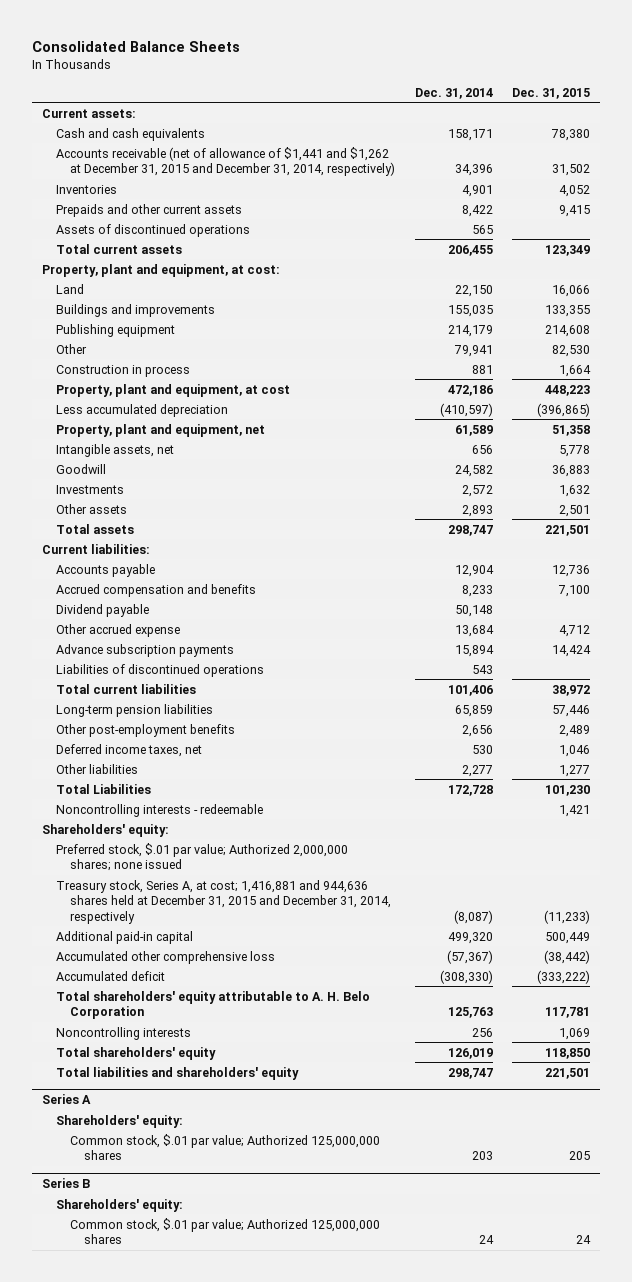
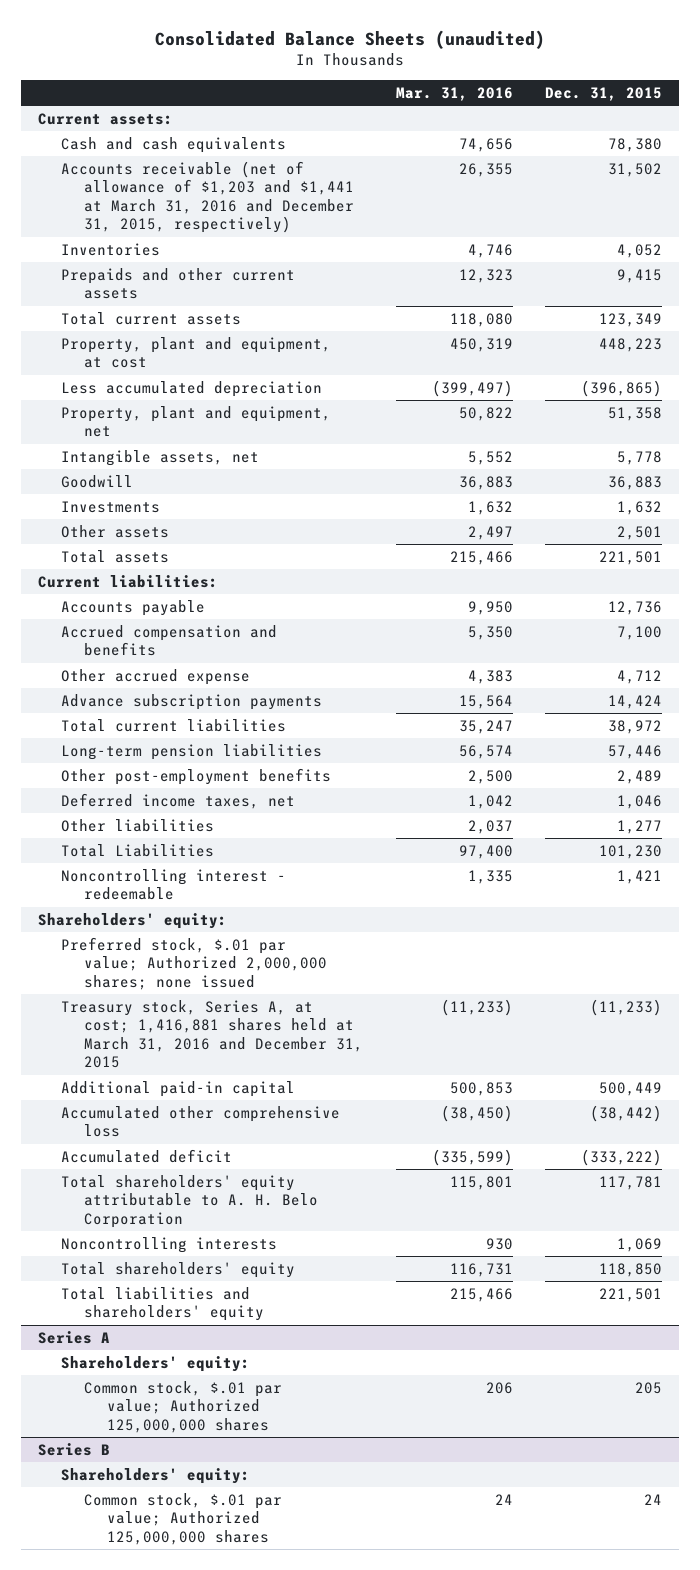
[32,41,241,53] Consolidated Balance Sheets -> [155,29,546,49] Consolidated Balance Sheets (unaudited)
[414,87,493,99] Dec. 31, 2014 -> none
none -> [395,86,513,101] Mar. 31, 2016
[56,146,396,177] Accounts receivable (net of allowance of $1,441 and $1,262 at December 31, 2015 and December 31, 2014, respectively) -> [60,160,355,234] Accounts receivable (net of allowance of $1,203 and $1,441 at March 31, 2016 and December 31, 2015, respectively)
[56,223,251,237] Assets of discontinued operations -> none
[42,263,281,277] Property, plant and equipment, at cost: -> none
[56,283,85,294] Land -> none
[56,303,216,317] Buildings and improvements -> none
[56,323,176,337] Publishing equipment -> none
[56,343,88,354] Other -> none
[56,364,191,377] Construction in process -> none
[56,603,150,617] Dividend payable -> none
[56,663,265,677] Liabilities of discontinued operations -> none
[56,803,264,817] Noncontrolling interests - redeemable -> [60,868,286,901] Noncontrolling interest - redeemable
[56,879,392,924] Treasury stock, Series A, at cost; 1,416,881 and 944,636 shares held at December 31, 2015 and December 31, 2014, respectively -> [60,999,364,1069] Treasury stock, Series A, at cost; 1,416,881 shares held at March 31, 2016 and December 31, 2015

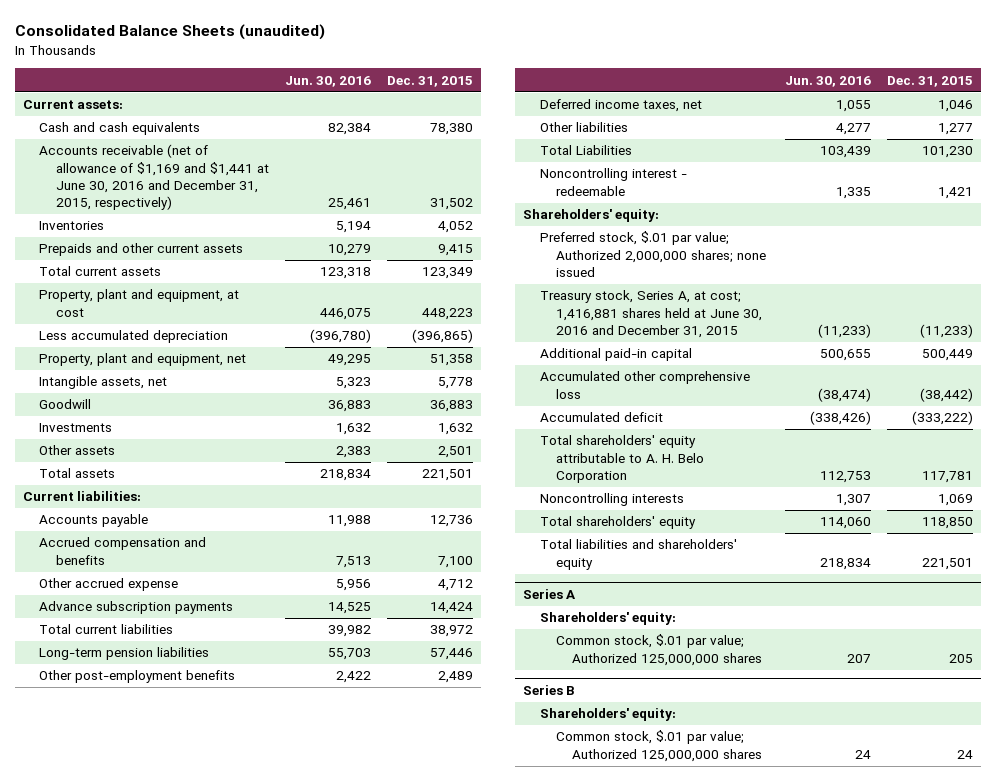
[395,86,513,101] Mar. 31, 2016 -> none
none -> [284,75,371,87] Jun. 30, 2016
[60,160,355,234] Accounts receivable (net of allowance of $1,203 and $1,441 at March 31, 2016 and December 31, 2015, respectively) -> [39,144,269,211] Accounts receivable (net of allowance of $1,169 and $1,441 at June 30, 2016 and December 31, 2015, respectively)
[60,999,364,1069] Treasury stock, Series A, at cost; 1,416,881 shares held at March 31, 2016 and December 31, 2015 -> [539,290,762,338] Treasury stock, Series A, at cost; 1,416,881 shares held at June 30, 2016 and December 31, 2015

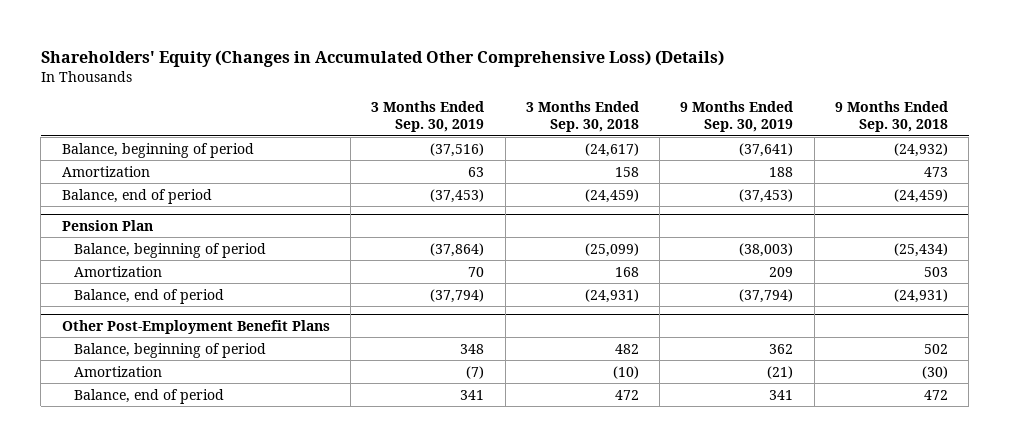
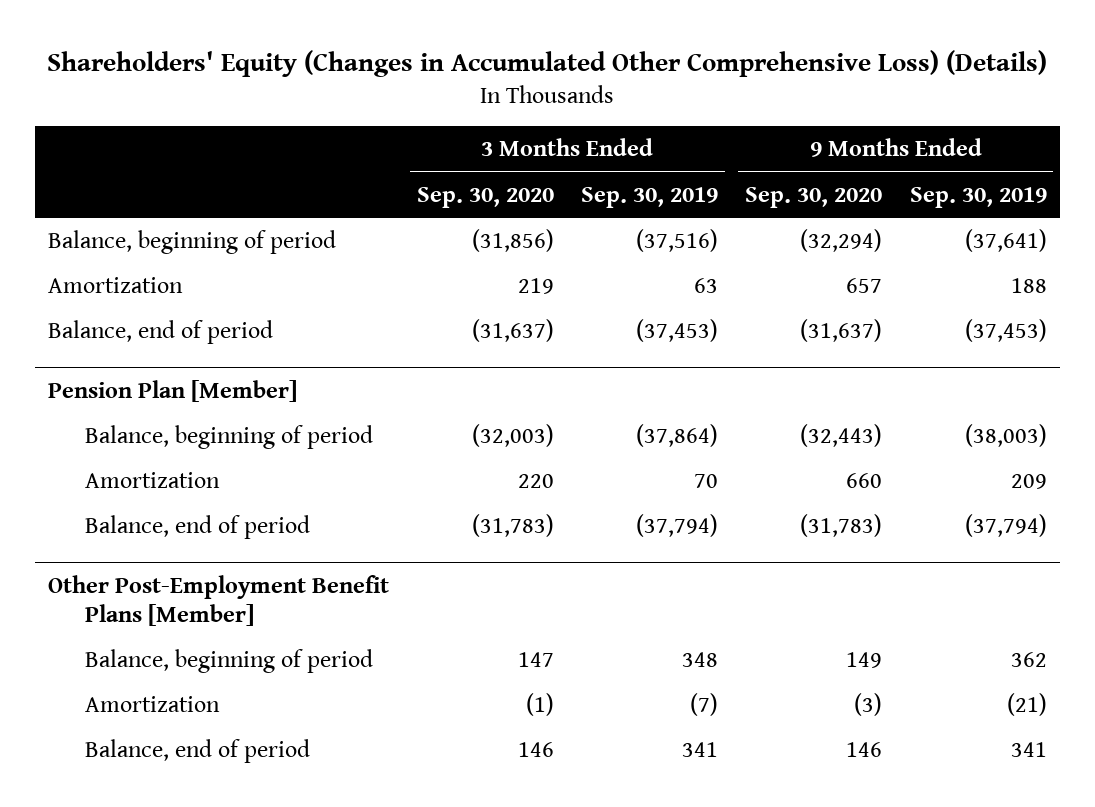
[525,101,639,133] 3 Months Ended Sep. 30, 2018 -> none
[835,101,949,133] 9 Months Ended Sep. 30, 2018 -> none
none -> [416,186,554,208] Sep. 30, 2020
none -> [745,186,883,208] Sep. 30, 2020
[61,219,153,231] Pension Plan -> [48,379,298,402] Pension Plan [Member]
[61,319,330,334] Other Post-Employment Benefit Plans -> [48,574,390,627] Other Post-Employment Benefit Plans [Member]

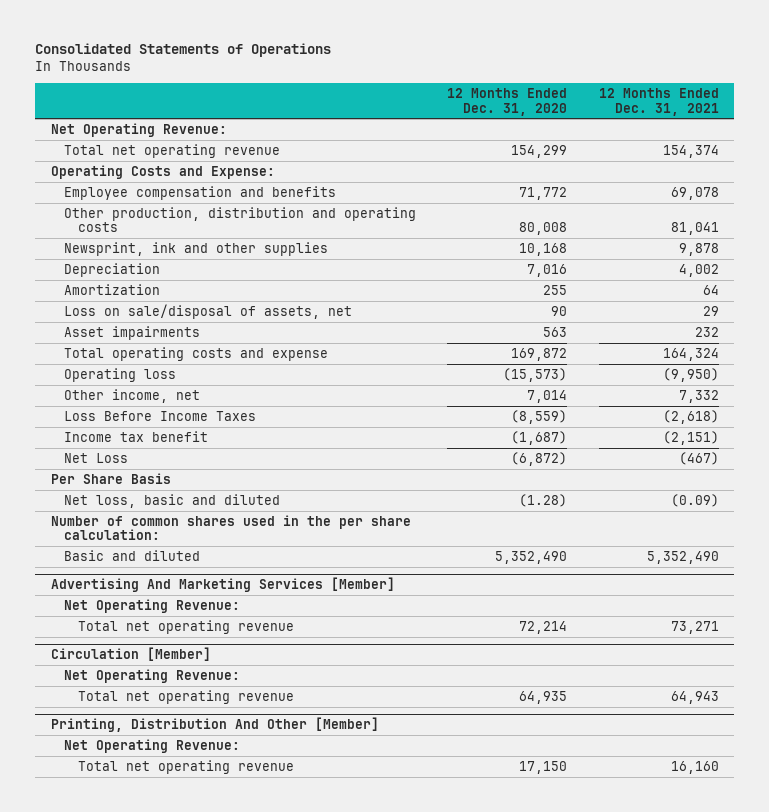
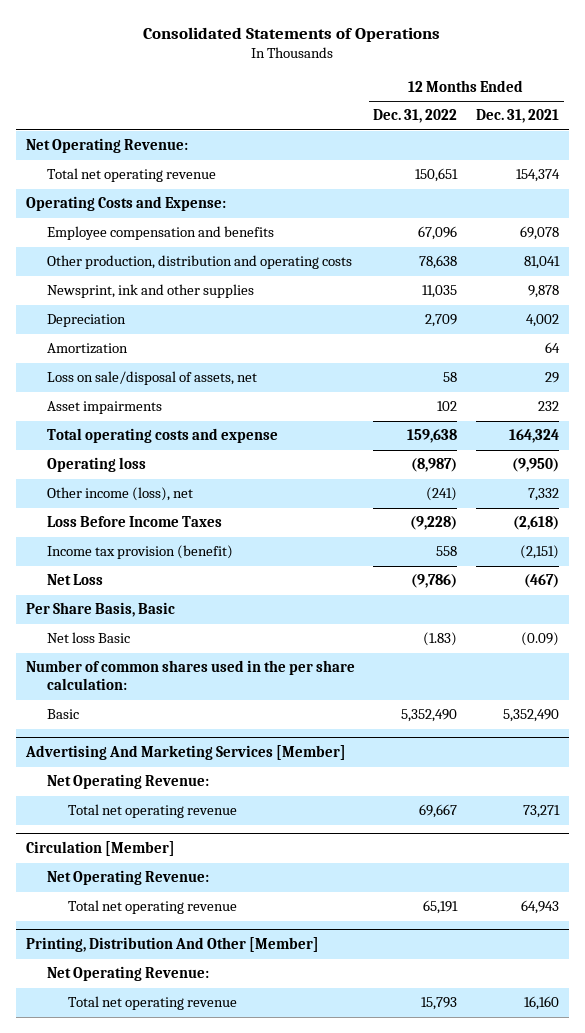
[447,88,568,116] 12 Months Ended Dec. 31, 2020 -> none
none -> [373,109,458,124] Dec. 31, 2022
[64,388,201,403] Other income, net -> [46,487,193,502] Other income (loss), net
[64,430,209,442] Income tax benefit -> [46,545,233,560] Income tax provision (benefit)
[50,472,171,484] Per Share Basis -> [25,602,175,618] Per Share Basis, Basic
[64,493,281,508] Net loss, basic and diluted -> [46,632,130,644] Net loss Basic
[64,549,201,561] Basic and diluted -> [46,709,79,720] Basic

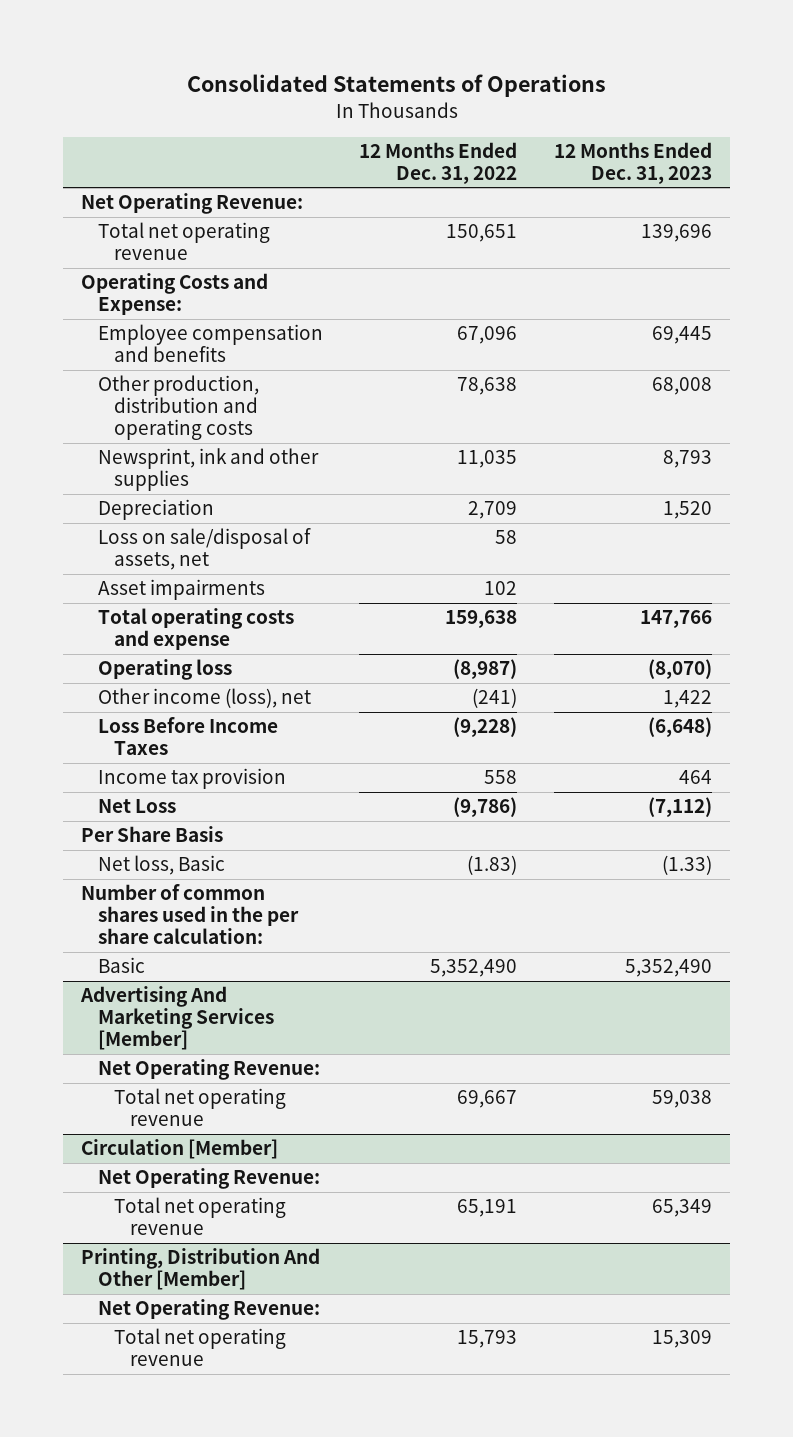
[476,109,560,124] Dec. 31, 2021 -> none
none -> [554,142,713,184] 12 Months Ended Dec. 31, 2023
[46,343,128,355] Amortization -> none
[46,545,233,560] Income tax provision (benefit) -> [97,768,286,790] Income tax provision
[25,602,175,618] Per Share Basis, Basic -> [81,826,224,843] Per Share Basis
[46,632,130,644] Net loss Basic -> [97,855,225,876] Net loss, Basic

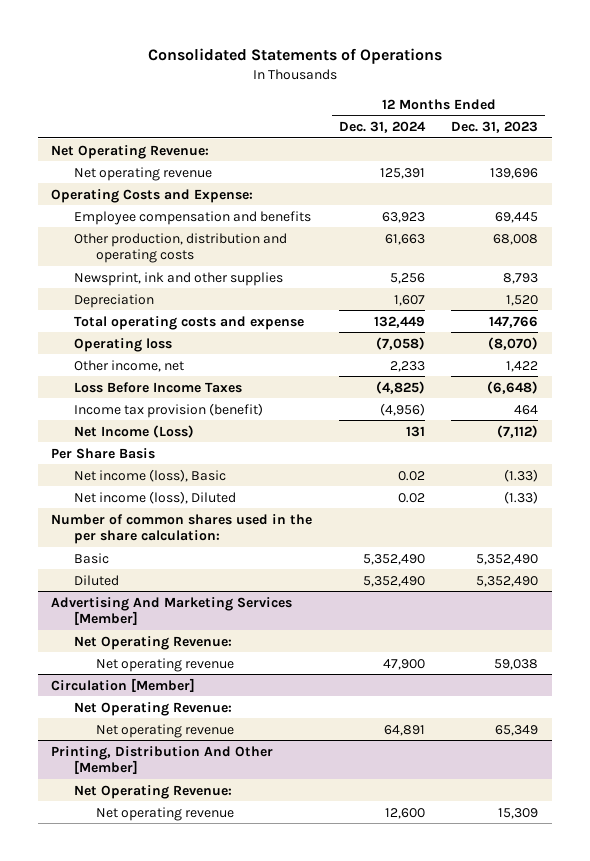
[359,142,518,184] 12 Months Ended Dec. 31, 2022 -> none
none -> [338,120,426,133] Dec. 31, 2024
[97,222,270,261] Total net operating revenue -> [73,166,212,181] Net operating revenue
[97,528,311,571] Loss on sale/disposal of assets, net -> none
[97,579,265,601] Asset impairments -> none
[97,688,311,709] Other income (loss), net -> [73,359,184,372] Other income, net
[97,768,286,790] Income tax provision -> [73,402,263,418] Income tax provision (benefit)
[97,799,176,814] Net Loss -> [73,424,194,438] Net Income (Loss)
[97,855,225,876] Net loss, Basic -> [73,468,226,482] Net income (loss), Basic
none -> [73,490,236,504] Net income (loss), Diluted
none -> [73,574,119,586] Diluted
[114,1088,287,1127] Total net operating revenue -> [96,657,235,672] Net operating revenue
[114,1197,287,1236] Total net operating revenue -> [96,723,235,738] Net operating revenue
[114,1328,287,1367] Total net operating revenue -> [96,806,235,821] Net operating revenue

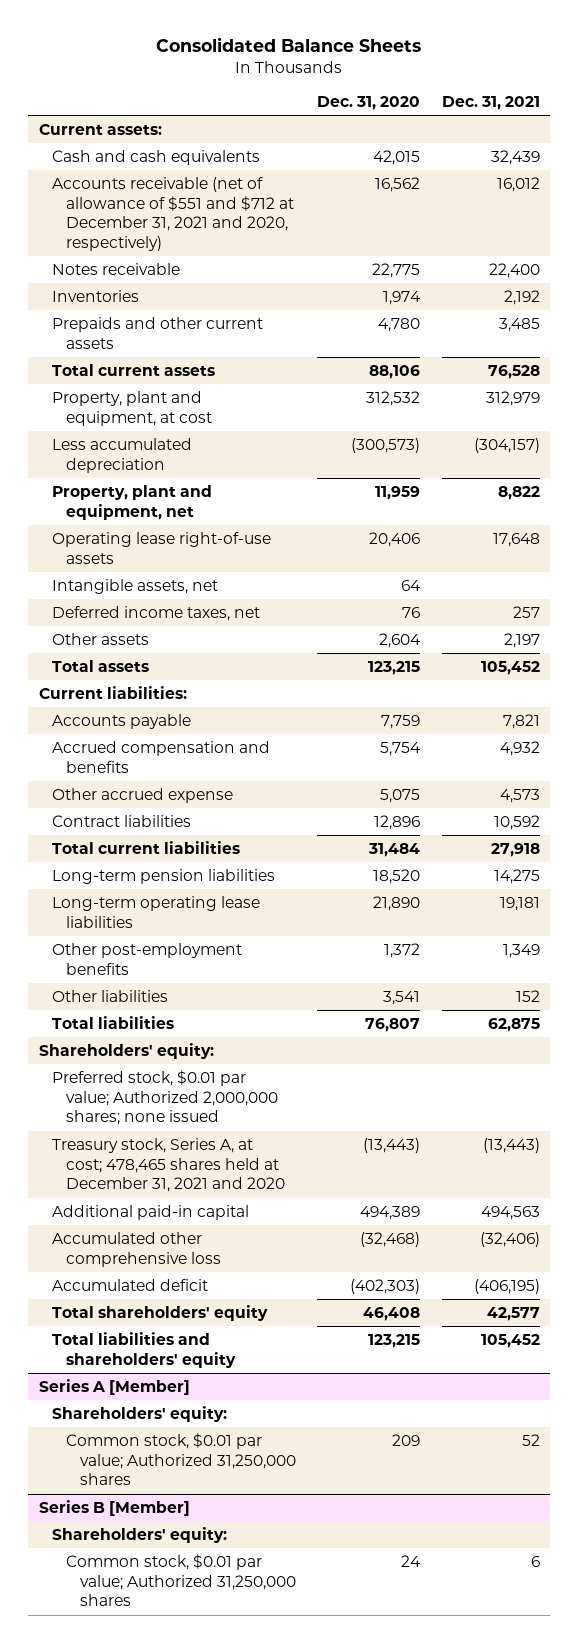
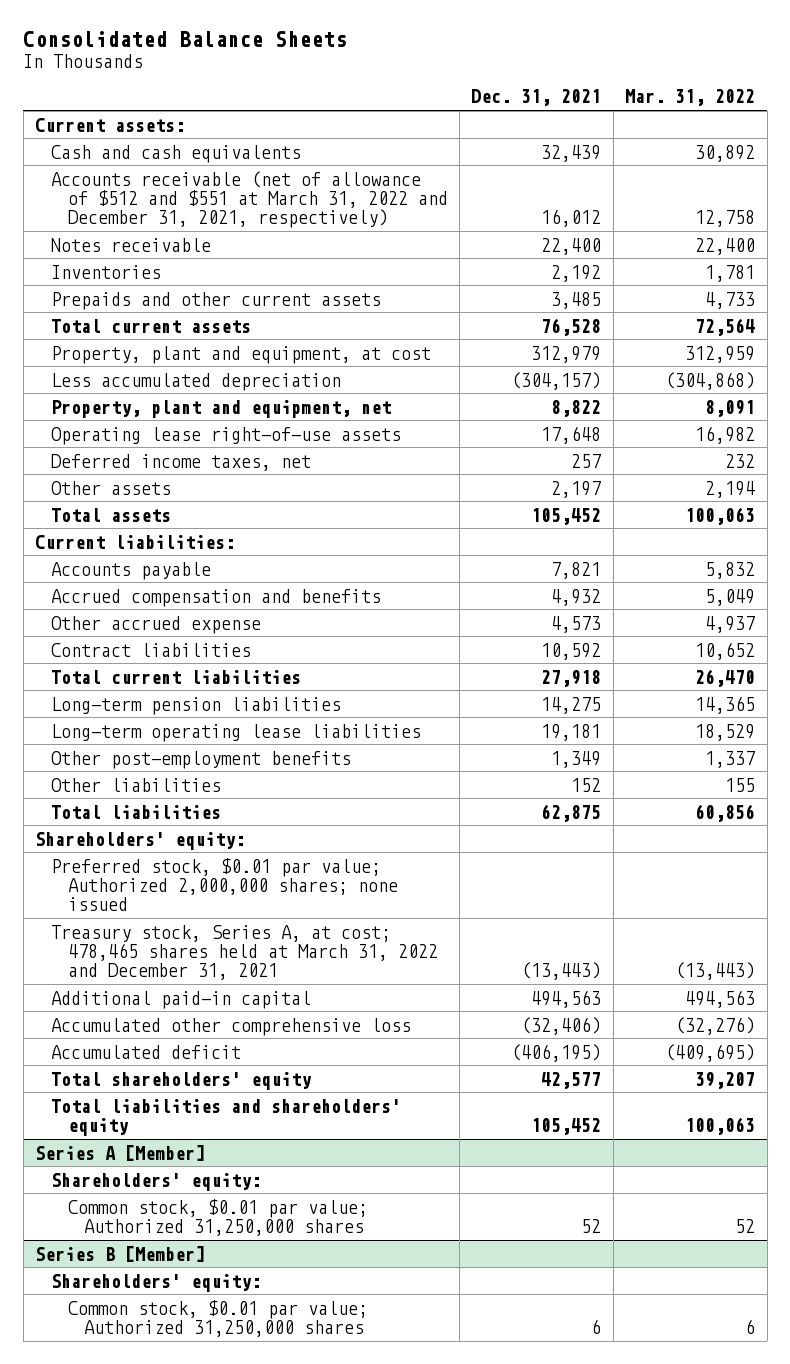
[317,95,421,110] Dec. 31, 2020 -> none
none -> [625,89,756,107] Mar. 31, 2022
[52,177,294,251] Accounts receivable (net of allowance of $551 and $712 at December 31, 2021 and 2020, respectively) -> [51,170,448,229] Accounts receivable (net of allowance of $512 and $551 at March 31, 2022 and December 31, 2021, respectively)
[52,579,219,595] Intangible assets, net -> none
[52,1138,285,1193] Treasury stock, Series A, at cost; 478,465 shares held at December 31, 2021 and 2020 -> [51,924,438,981] Treasury stock, Series A, at cost; 478,465 shares held at March 31, 2022 and December 31, 2021

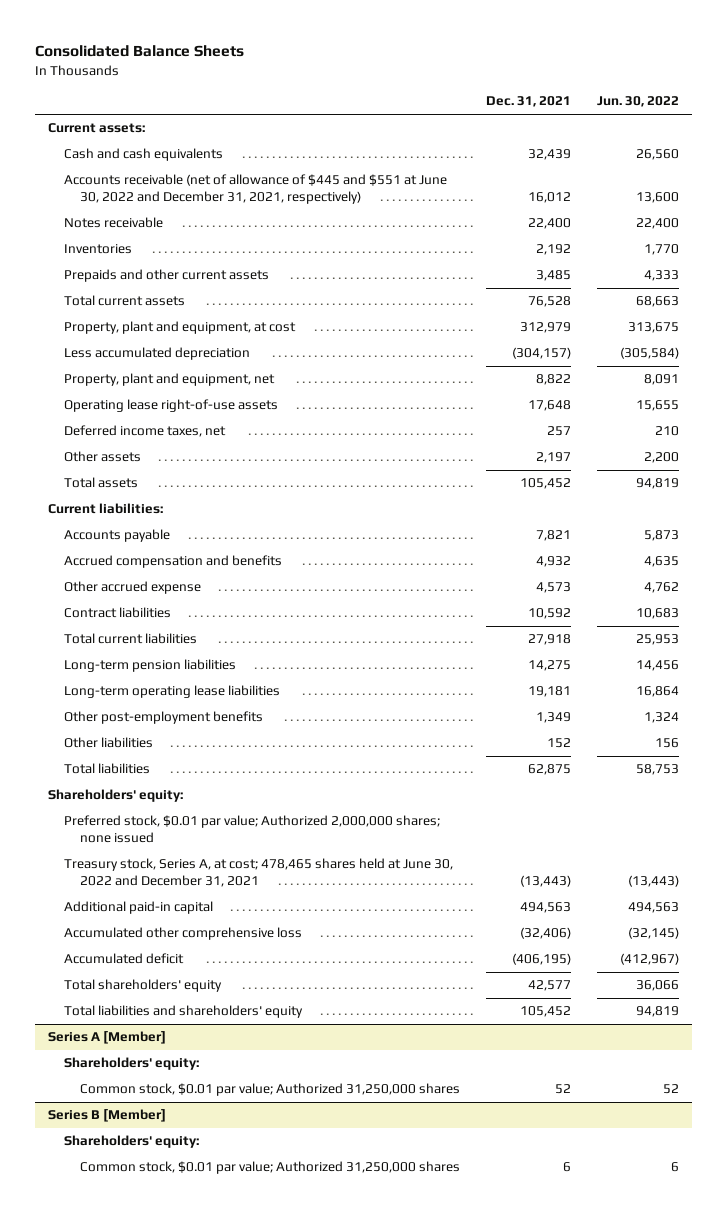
[625,89,756,107] Mar. 31, 2022 -> none
none -> [597,96,680,108] Jun. 30, 2022
[51,170,448,229] Accounts receivable (net of allowance of $512 and $551 at March 31, 2022 and December 31, 2021, respectively) -> [64,174,448,205] Accounts receivable (net of allowance of $445 and $551 at June 30, 2022 and December 31, 2021, respectively)
[51,924,438,981] Treasury stock, Series A, at cost; 478,465 shares held at March 31, 2022 and December 31, 2021 -> [64,858,454,888] Treasury stock, Series A, at cost; 478,465 shares held at June 30, 2022 and December 31, 2021

